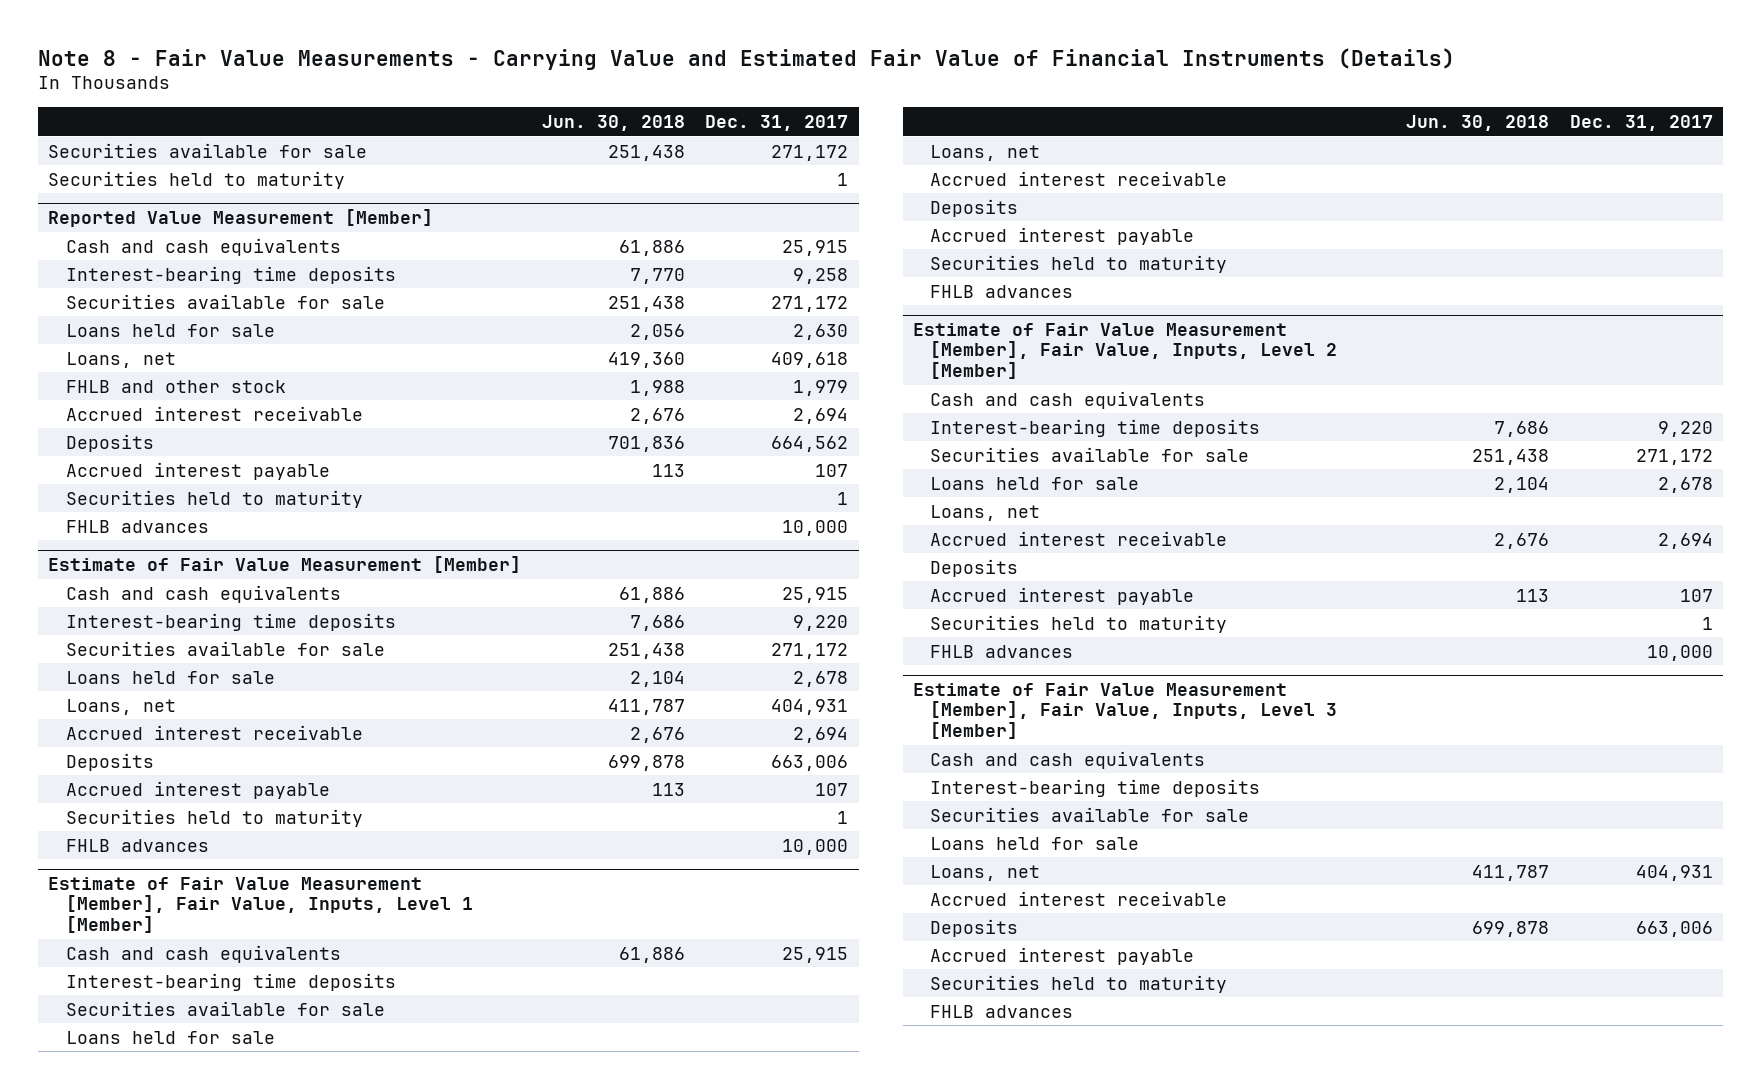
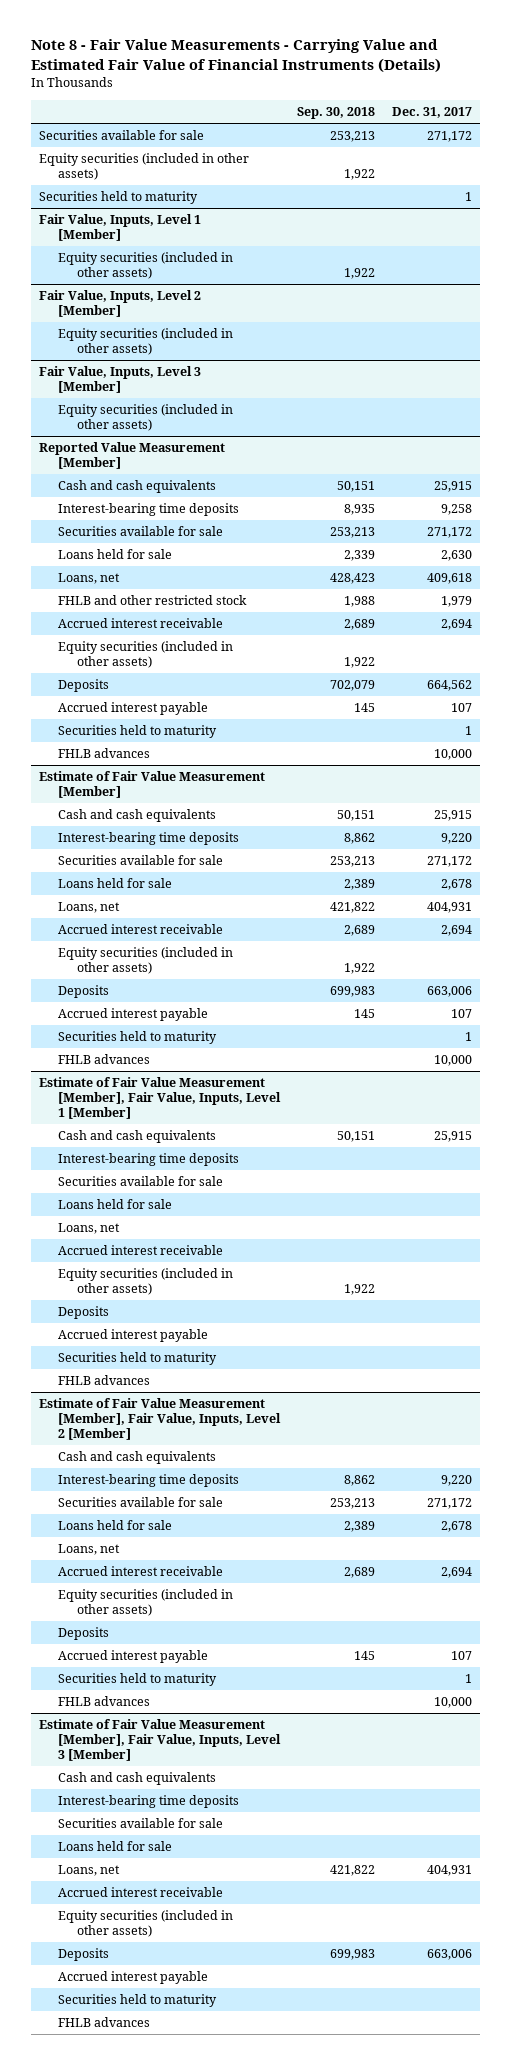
[541,114,685,131] Jun. 30, 2018 -> none
none -> [296,107,375,120] Sep. 30, 2018
none -> [39,153,250,181] Equity securities (included in other assets)
none -> [39,214,202,242] Fair Value, Inputs, Level 1 [Member]
none -> [58,252,234,280] Equity securities (included in other assets)
none -> [39,290,202,318] Fair Value, Inputs, Level 2 [Member]
none -> [58,328,234,356] Equity securities (included in other assets)
none -> [39,366,202,394] Fair Value, Inputs, Level 3 [Member]
none -> [58,404,234,432] Equity securities (included in other assets)
[65,379,286,393] FHLB and other stock -> [58,595,248,606] FHLB and other restricted stock
none -> [58,641,234,669] Equity securities (included in other assets)
none -> [58,947,234,975] Equity securities (included in other assets)
none -> [58,1268,234,1296] Equity securities (included in other assets)
none -> [58,1589,234,1617] Equity securities (included in other assets)
none -> [58,1910,234,1938] Equity securities (included in other assets)

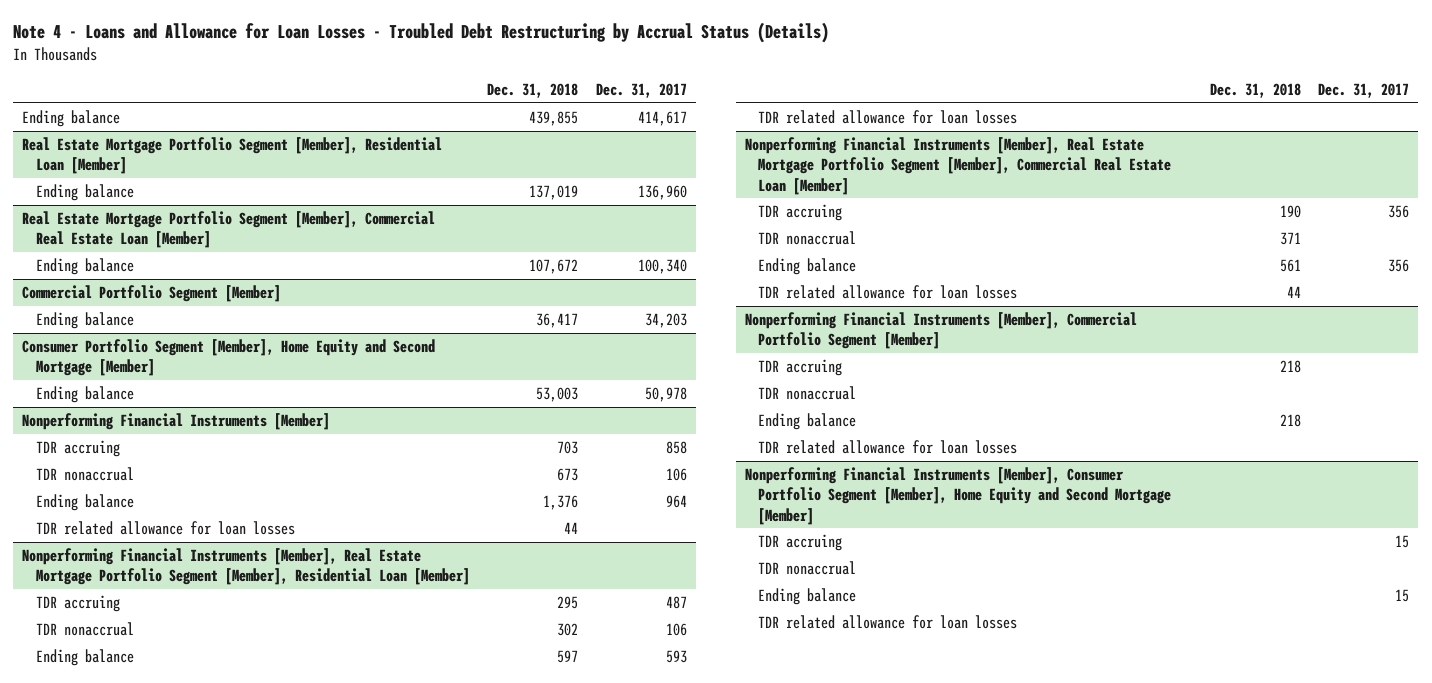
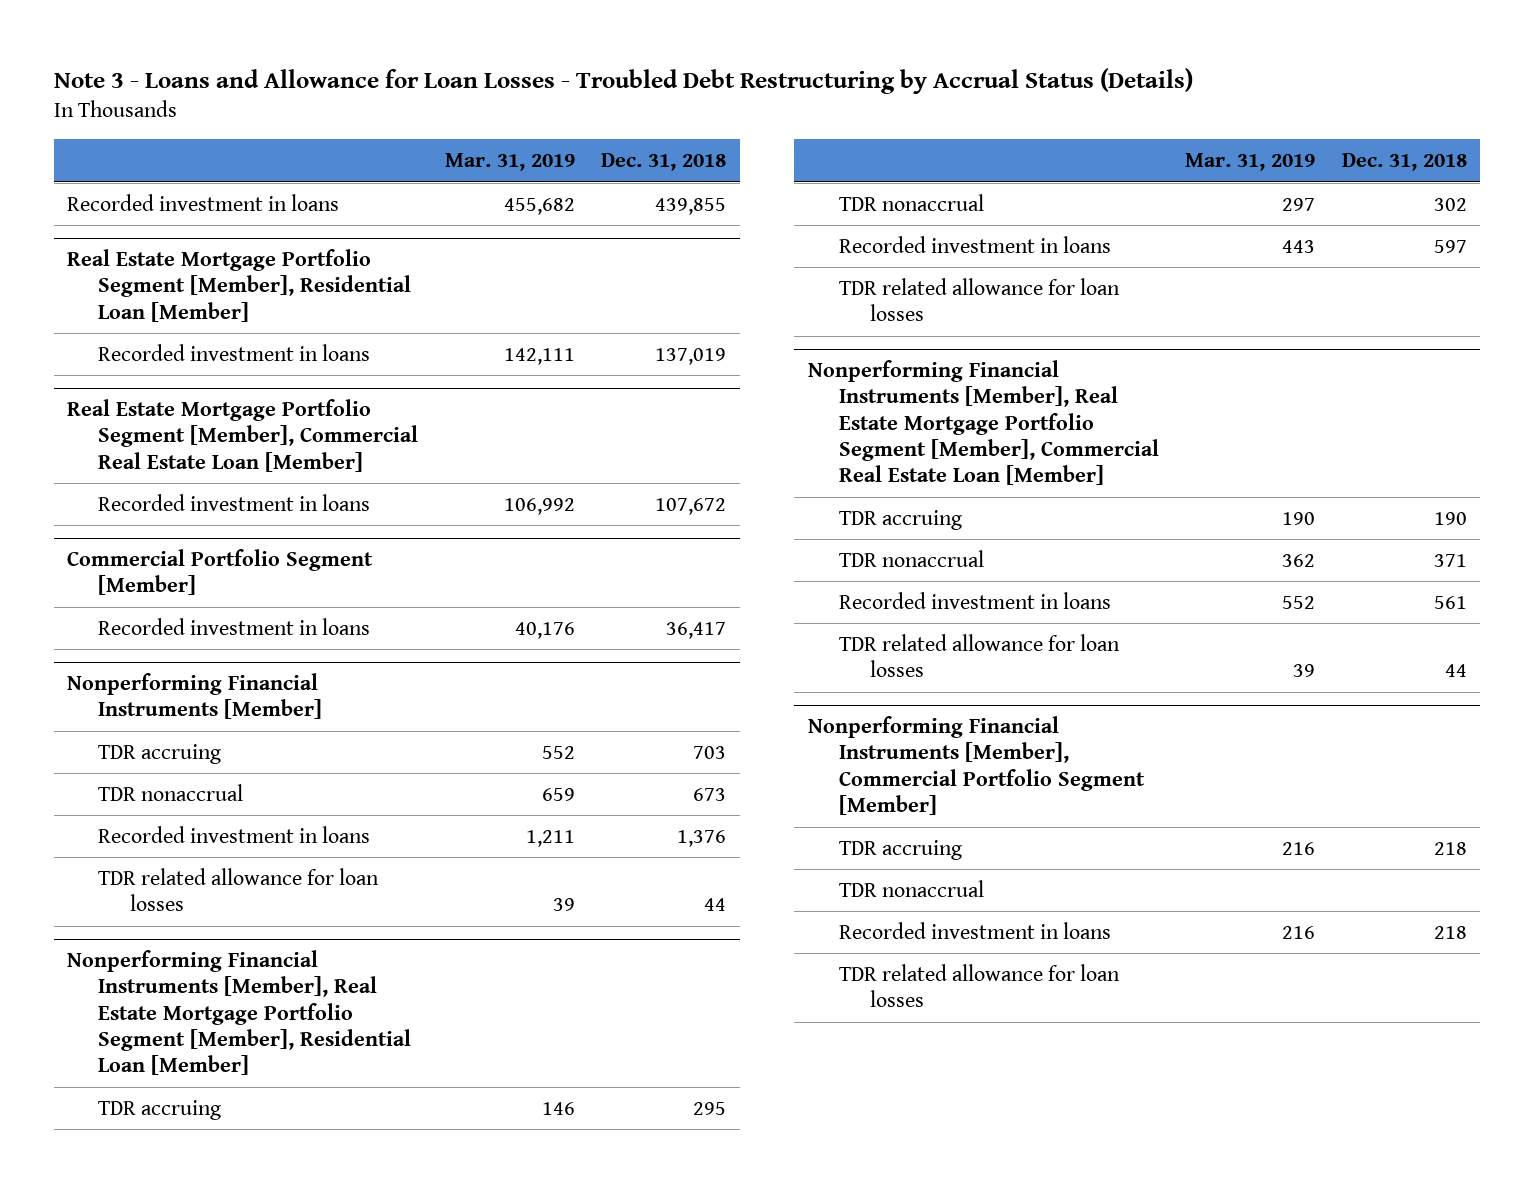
[13,22,830,44] Note 4 - Loans and Allowance for Loan Losses - Troubled Debt Restructuring by Accrual Status (Details) -> [53,67,1193,94] Note 3 - Loans and Allowance for Loan Losses - Troubled Debt Restructuring by Accrual Status (Details)
[595,82,687,98] Dec. 31, 2017 -> none
none -> [444,153,575,172] Mar. 31, 2019
[22,110,121,128] Ending balance -> [67,193,340,211] Recorded investment in loans
[35,184,134,202] Ending balance -> [98,343,371,361] Recorded investment in loans
[35,258,134,276] Ending balance -> [98,493,371,511] Recorded investment in loans
[22,339,436,377] Consumer Portfolio Segment [Member], Home Equity and Second Mortgage [Member] -> none
[35,386,134,404] Ending balance -> none
[35,312,134,330] Ending balance -> [98,617,371,635] Recorded investment in loans
[35,494,134,512] Ending balance -> [98,825,371,843] Recorded investment in loans
[35,649,134,667] Ending balance -> [838,235,1111,253] Recorded investment in loans
[758,258,857,276] Ending balance -> [838,591,1111,609] Recorded investment in loans
[758,440,1018,455] TDR related allowance for loan losses -> none
[744,467,1172,525] Nonperforming Financial Instruments [Member], Consumer Portfolio Segment [Member], Home Equity and Second Mortgage [Member] -> none
[758,534,843,552] TDR accruing -> none
[758,561,857,576] TDR nonaccrual -> none
[758,588,857,606] Ending balance -> none
[758,413,857,431] Ending balance -> [838,921,1111,939] Recorded investment in loans

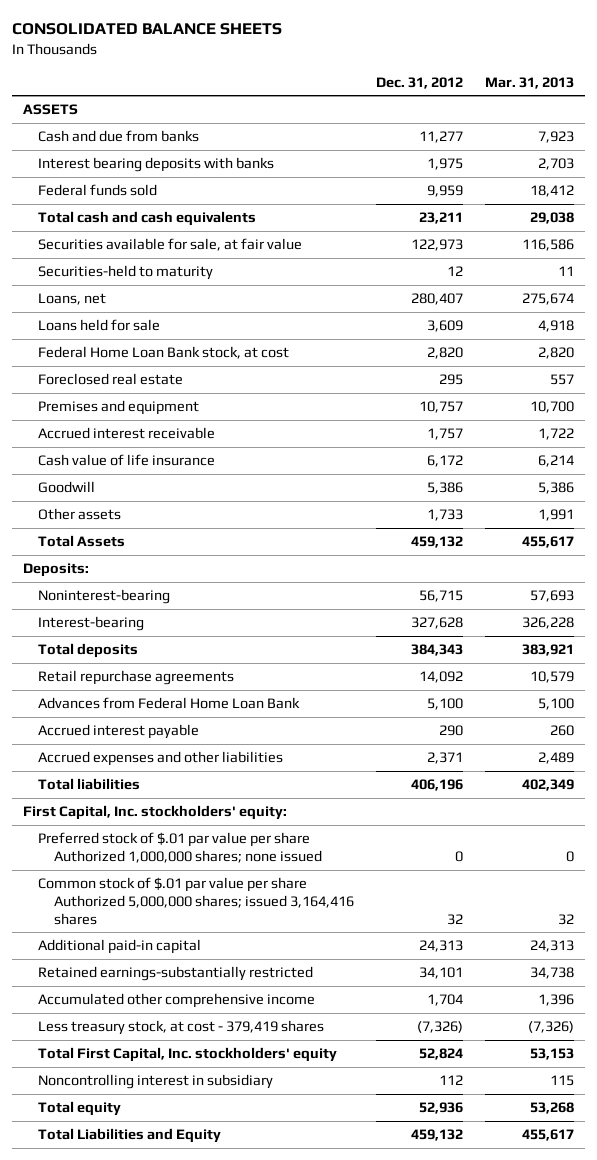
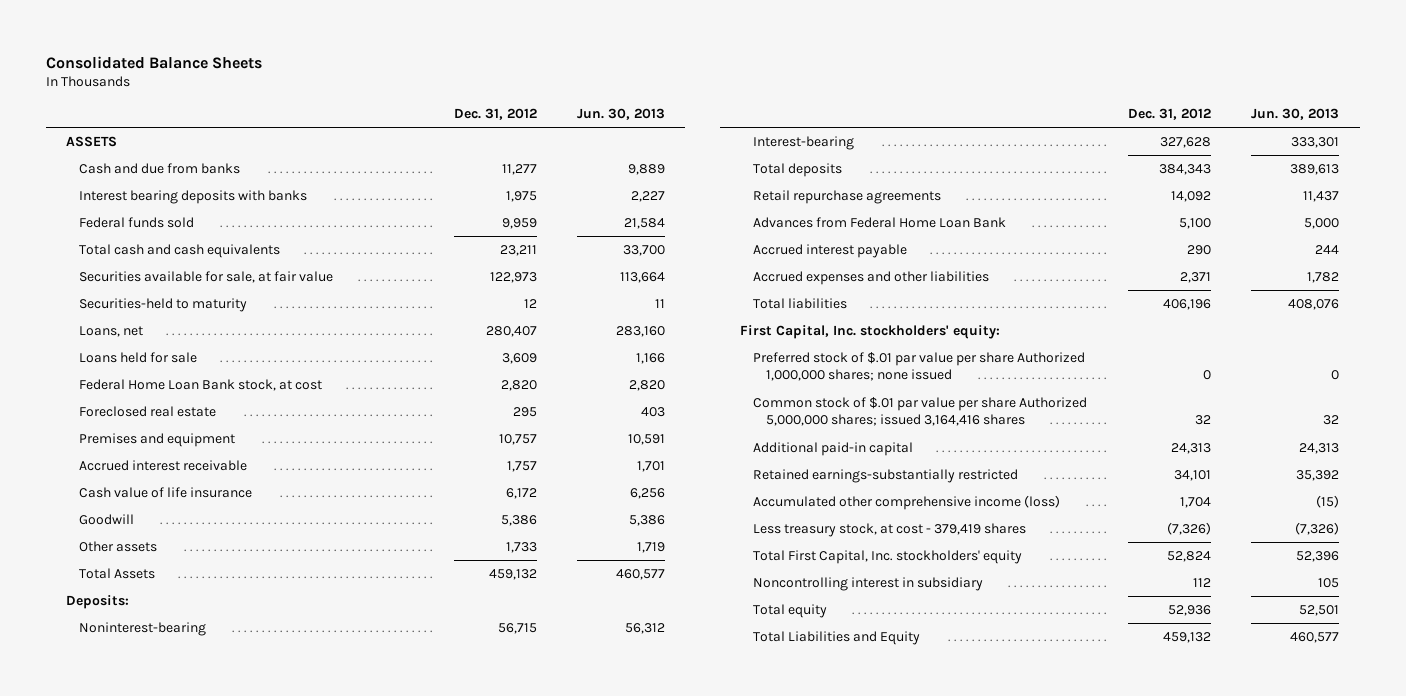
[11,23,282,36] CONSOLIDATED BALANCE SHEETS -> [46,55,263,69] Consolidated Balance Sheets
[485,76,575,89] Mar. 31, 2013 -> none
none -> [577,108,666,121] Jun. 30, 2013
[38,993,316,1009] Accumulated other comprehensive income -> [753,494,1061,510] Accumulated other comprehensive income (loss)

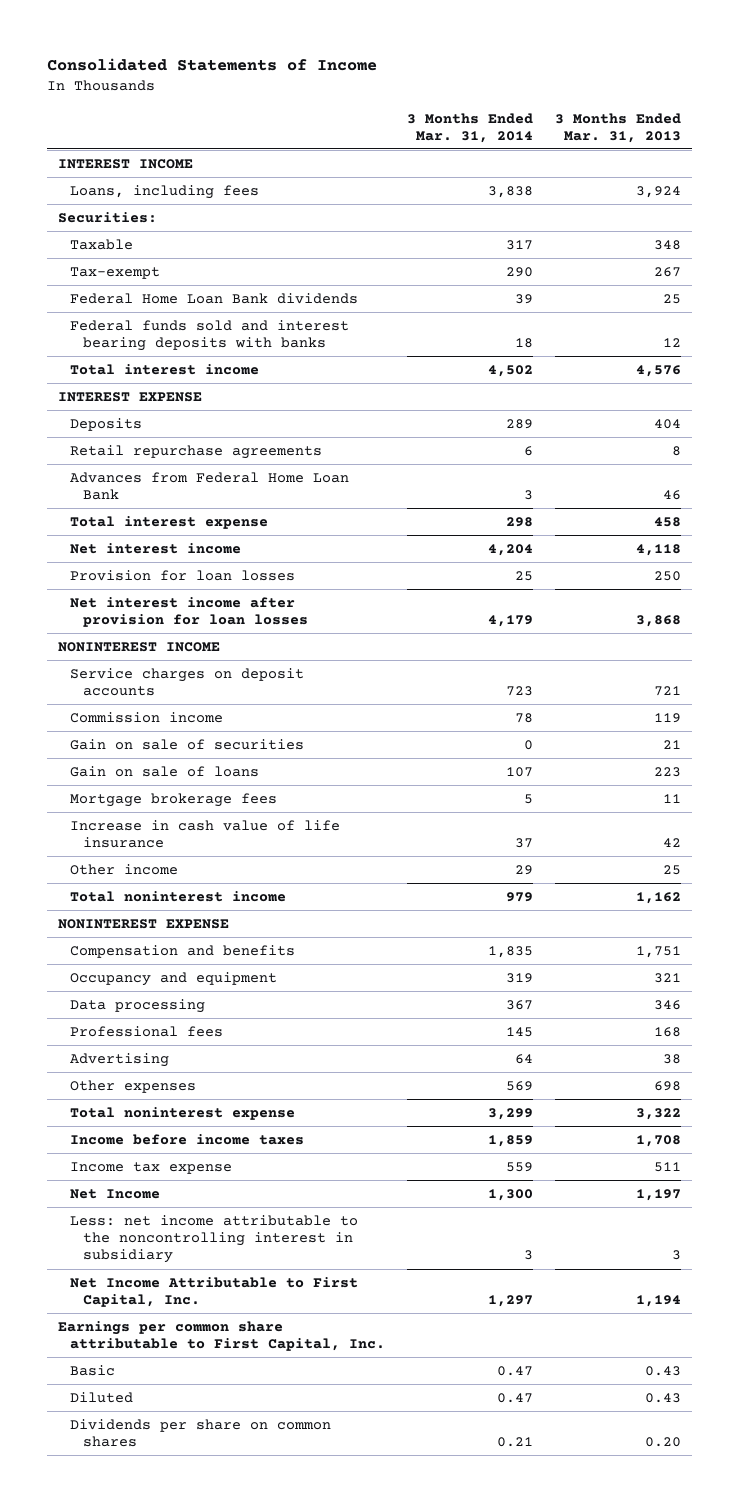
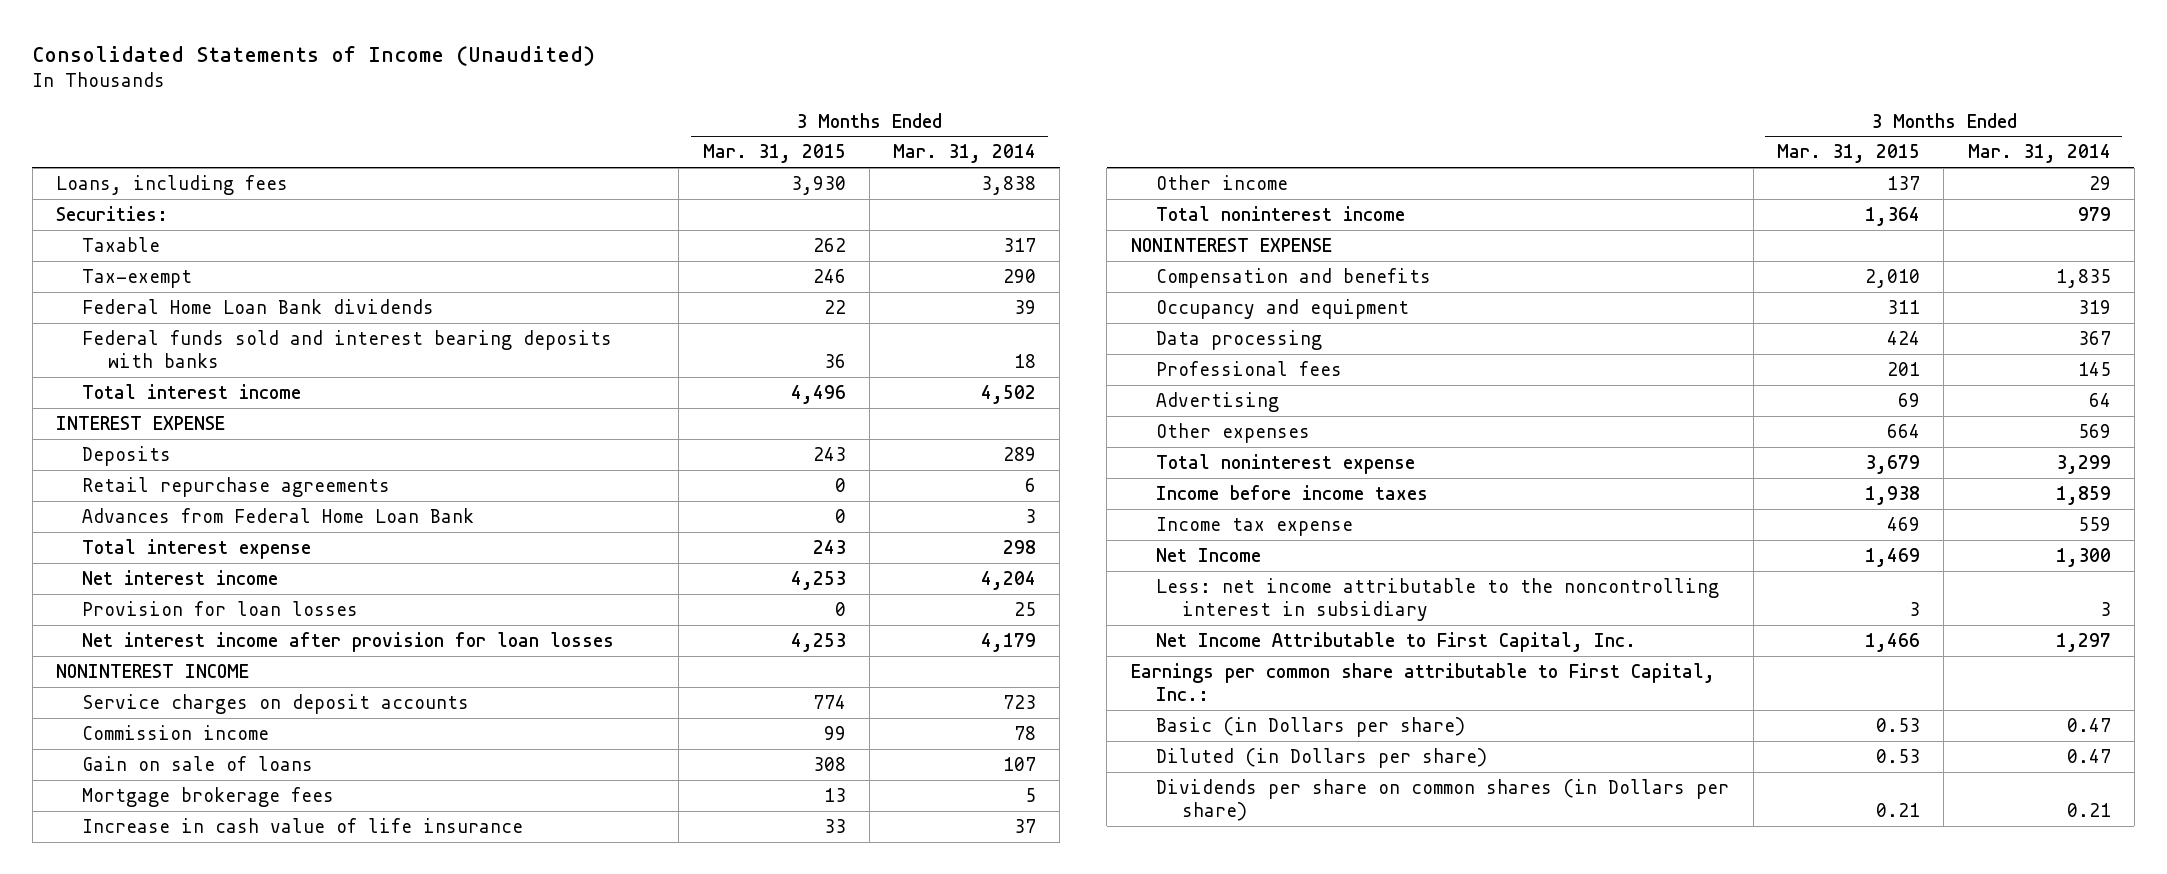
[46,57,377,71] Consolidated Statements of Income -> [32,45,596,66] Consolidated Statements of Income (Unaudited)
[554,112,681,143] 3 Months Ended Mar. 31, 2013 -> none
none -> [702,144,846,164] Mar. 31, 2015
[57,158,193,169] INTEREST INCOME -> none
[70,738,305,750] Gain on sale of securities -> none
[57,1320,386,1352] Earnings per common share attributable to First Capital, Inc. -> [1130,662,1715,702] Earnings per common share attributable to First Capital, Inc.:
[70,1364,116,1376] Basic -> [1156,716,1466,737] Basic (in Dollars per share)
[70,1391,134,1403] Diluted -> [1156,747,1488,768] Diluted (in Dollars per share)
[70,1418,332,1448] Dividends per share on common shares -> [1156,778,1730,822] Dividends per share on common shares (in Dollars per share)

